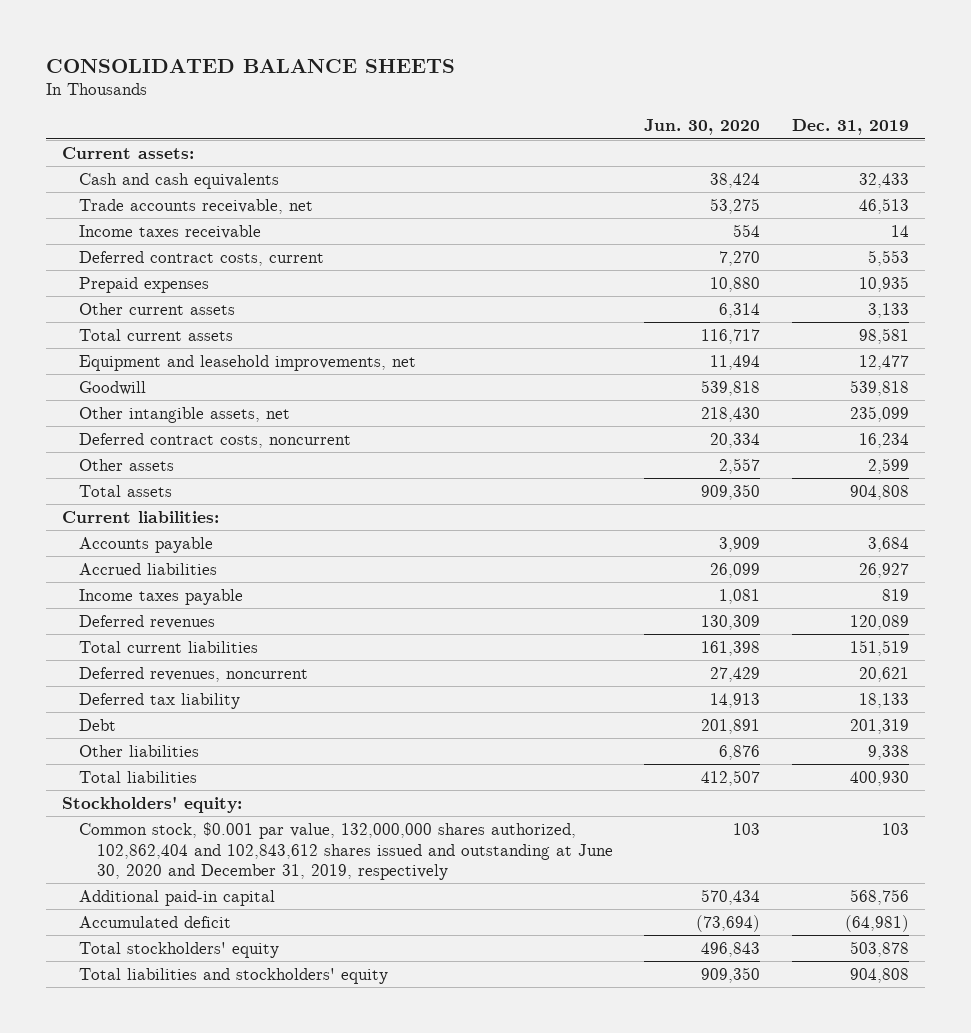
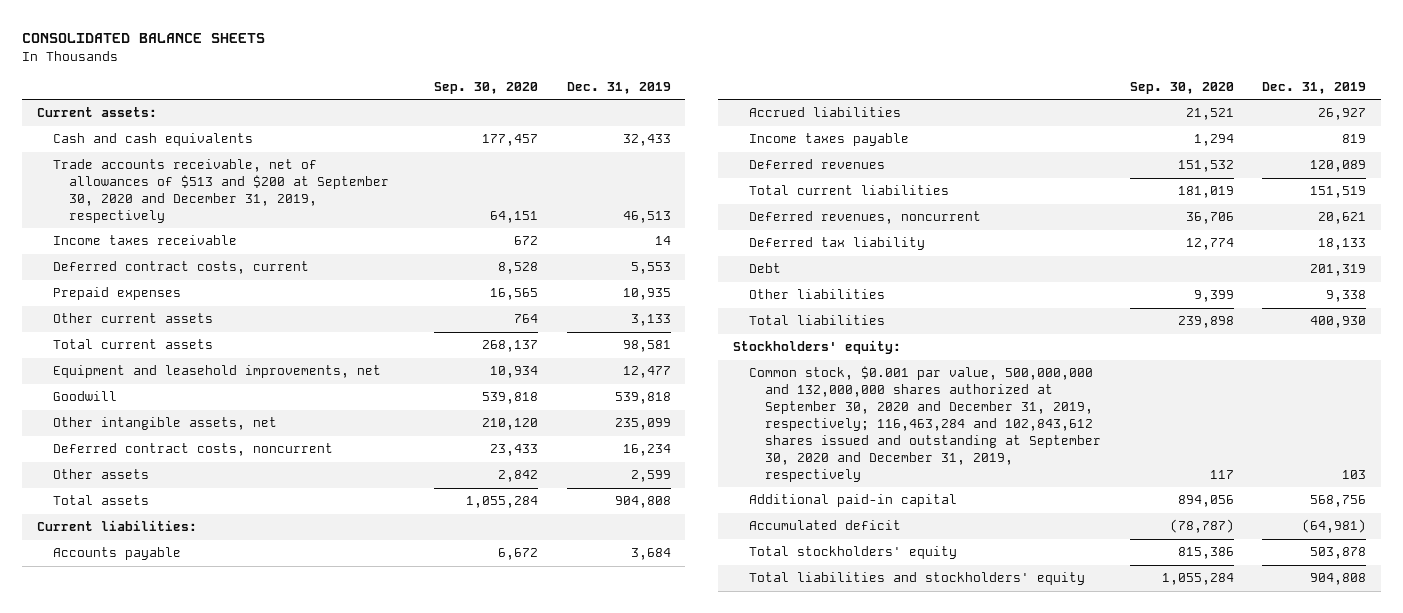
[644,119,761,136] Jun. 30, 2020 -> none
none -> [433,82,538,95] Sep. 30, 2020
[79,198,314,214] Trade accounts receivable, net -> [52,159,389,224] Trade accounts receivable, net of allowances of $513 and $200 at September 30, 2020 and December 31, 2019, respectively
[79,821,613,881] Common stock, $0.001 par value, 132,000,000 shares authorized, 102,862,404 and 102,843,612 shares issued and outstanding at June 30, 2020 and December 31, 2019, respectively -> [748,366,1101,482] Common stock, $0.001 par value, 500,000,000 and 132,000,000 shares authorized at September 30, 2020 and December 31, 2019, respectively; 116,463,284 and 102,843,612 shares issued and outstanding at September 30, 2020 and December 31, 2019, respectively

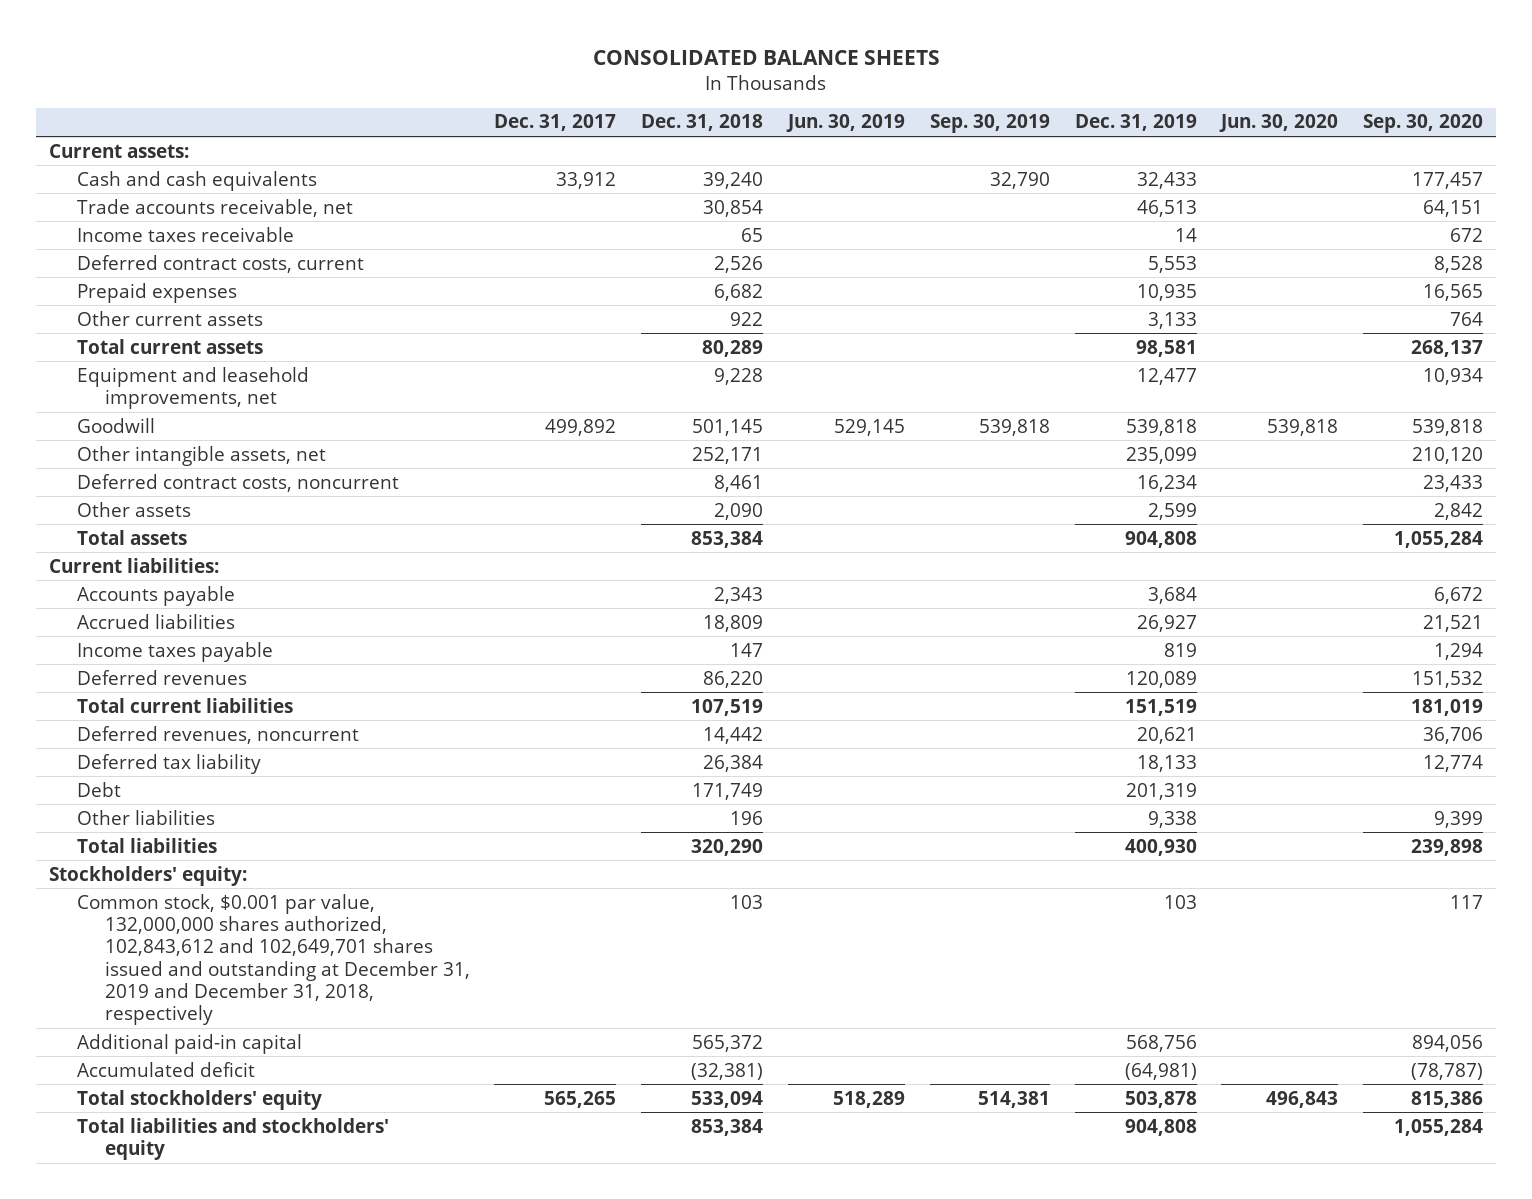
none -> [494,114,617,132] Dec. 31, 2017
none -> [641,114,764,132] Dec. 31, 2018
none -> [786,114,906,133] Jun. 30, 2019
none -> [929,114,1050,134] Sep. 30, 2019
none -> [1219,114,1339,133] Jun. 30, 2020
[52,159,389,224] Trade accounts receivable, net of allowances of $513 and $200 at September 30, 2020 and December 31, 2019, respectively -> [76,198,353,217] Trade accounts receivable, net
[748,366,1101,482] Common stock, $0.001 par value, 500,000,000 and 132,000,000 shares authorized at September 30, 2020 and December 31, 2019, respectively; 116,463,284 and 102,843,612 shares issued and outstanding at September 30, 2020 and December 31, 2019, respectively -> [76,893,470,1026] Common stock, $0.001 par value, 132,000,000 shares authorized, 102,843,612 and 102,649,701 shares issued and outstanding at December 31, 2019 and December 31, 2018, respectively

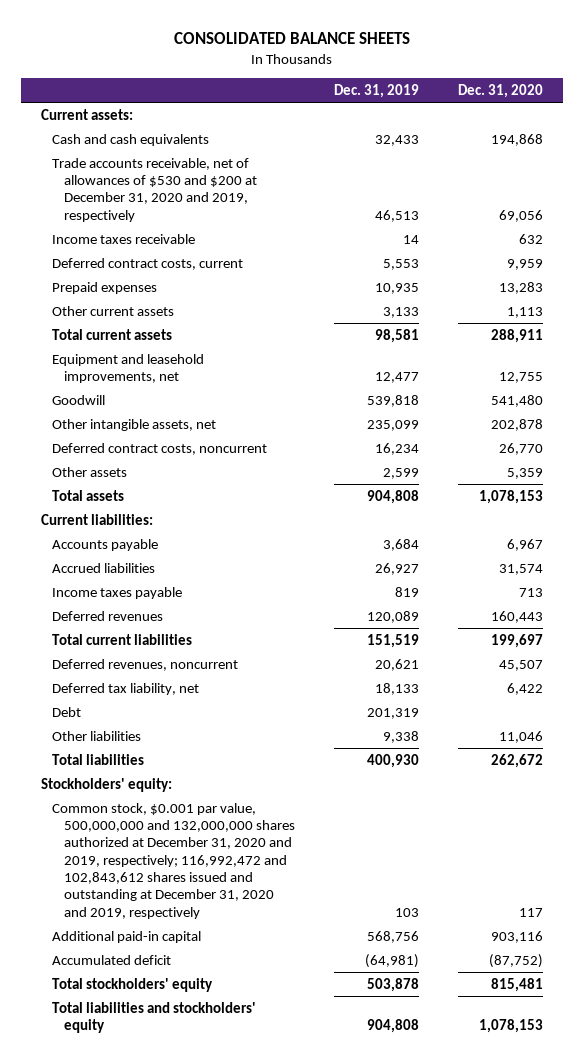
[494,114,617,132] Dec. 31, 2017 -> none
[641,114,764,132] Dec. 31, 2018 -> none
[786,114,906,133] Jun. 30, 2019 -> none
[929,114,1050,134] Sep. 30, 2019 -> none
[1219,114,1339,133] Jun. 30, 2020 -> none
[1363,114,1484,134] Sep. 30, 2020 -> none
none -> [457,84,543,99] Dec. 31, 2020
[76,198,353,217] Trade accounts receivable, net -> [52,157,257,222] Trade accounts receivable, net of allowances of $530 and $200 at December 31, 2020 and 2019, respectively
[76,753,261,774] Deferred tax liability -> [52,682,200,695] Deferred tax liability, net
[76,893,470,1026] Common stock, $0.001 par value, 132,000,000 shares authorized, 102,843,612 and 102,649,701 shares issued and outstanding at December 31, 2019 and December 31, 2018, respectively -> [52,802,295,919] Common stock, $0.001 par value, 500,000,000 and 132,000,000 shares authorized at December 31, 2020 and 2019, respectively; 116,992,472 and 102,843,612 shares issued and outstanding at December 31, 2020 and 2019, respectively

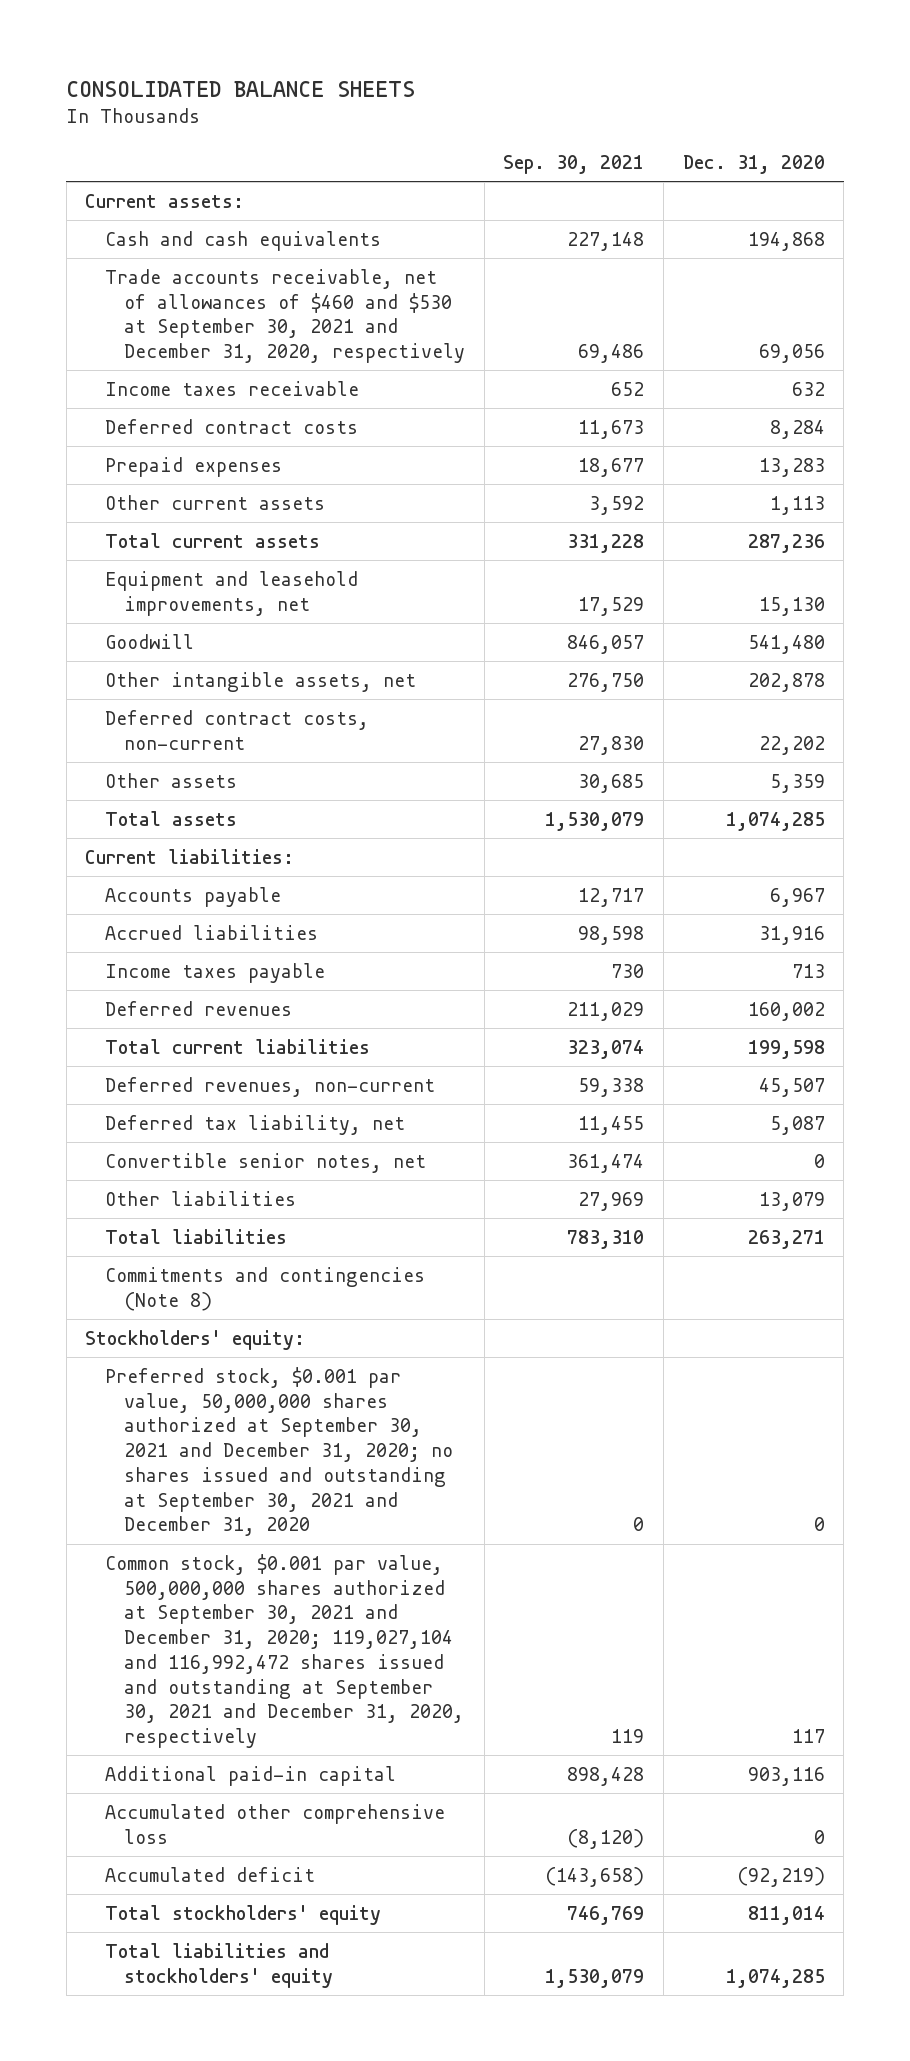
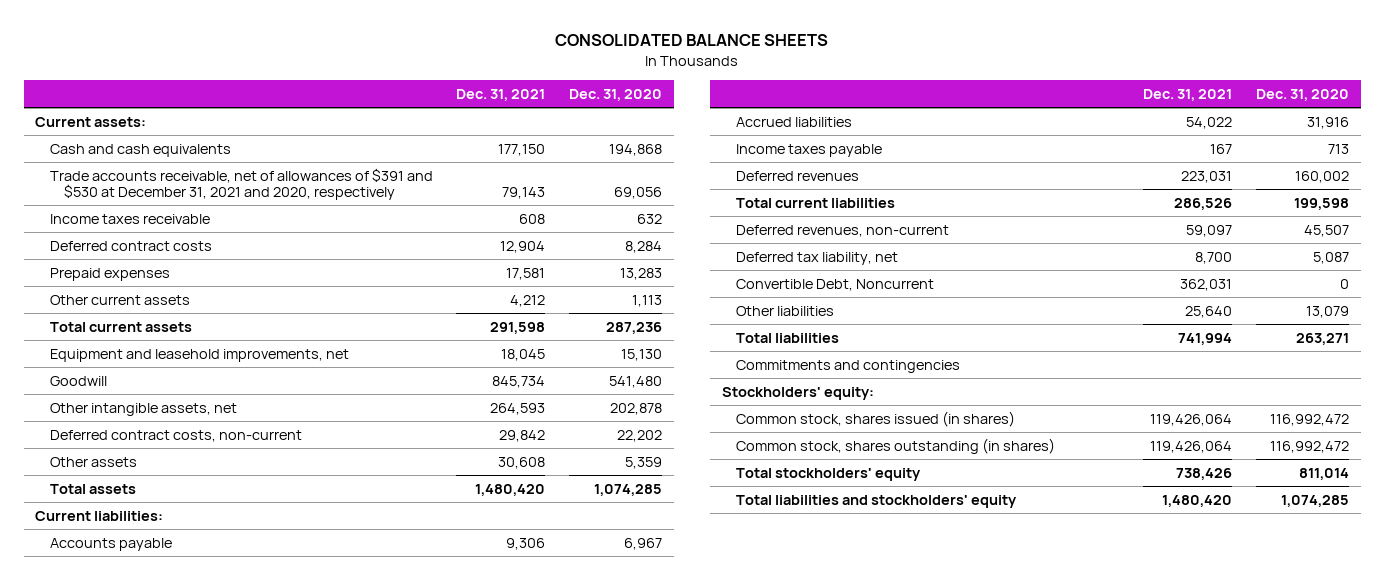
[503,154,645,174] Sep. 30, 2021 -> none
none -> [456,89,546,102] Dec. 31, 2021
[104,268,466,364] Trade accounts receivable, net of allowances of $460 and $530 at September 30, 2021 and December 31, 2020, respectively -> [49,167,433,201] Trade accounts receivable, net of allowances of $391 and $530 at December 31, 2021 and 2020, respectively
[104,1152,426,1173] Convertible senior notes, net -> [736,278,935,291] Convertible Debt, Noncurrent
[104,1266,425,1311] Commitments and contingencies (Note 8) -> [736,359,961,373] Commitments and contingencies
[104,1366,454,1537] Preferred stock, $0.001 par value, 50,000,000 shares authorized at September 30, 2021 and December 31, 2020; no shares issued and outstanding at September 30, 2021 and December 31, 2020 -> none
[104,1553,465,1749] Common stock, $0.001 par value, 500,000,000 shares authorized at September 30, 2021 and December 31, 2020; 119,027,104 and 116,992,472 shares issued and outstanding at September 30, 2021 and December 31, 2020, respectively -> none
[104,1765,396,1786] Additional paid-in capital -> none
[104,1803,445,1844] Accumulated other comprehensive loss -> none
[104,1866,315,1882] Accumulated deficit -> none
none -> [736,410,1016,427] Common stock, shares issued (in shares)
none -> [736,437,1056,454] Common stock, shares outstanding (in shares)

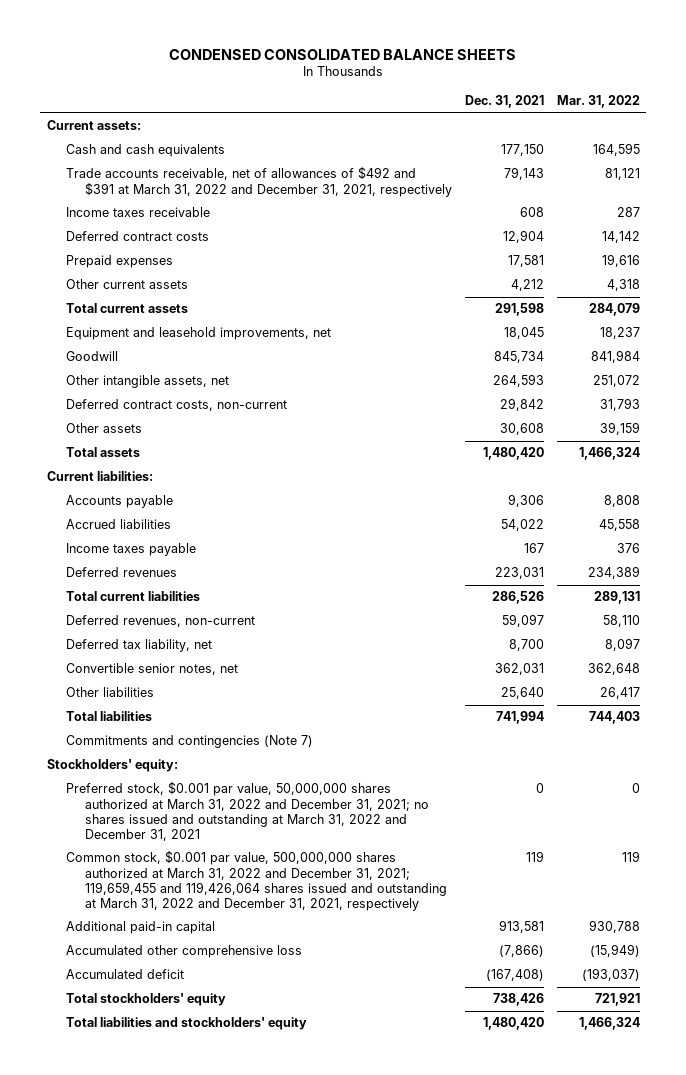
[555,34,829,47] CONSOLIDATED BALANCE SHEETS -> [169,48,517,60] CONDENSED CONSOLIDATED BALANCE SHEETS
[569,89,663,102] Dec. 31, 2020 -> none
none -> [556,95,640,109] Mar. 31, 2022
[49,167,433,201] Trade accounts receivable, net of allowances of $391 and $530 at December 31, 2021 and 2020, respectively -> [65,166,452,197] Trade accounts receivable, net of allowances of $492 and $391 at March 31, 2022 and December 31, 2021, respectively
[736,278,935,291] Convertible Debt, Noncurrent -> [65,663,238,676] Convertible senior notes, net
[736,359,961,373] Commitments and contingencies -> [65,735,313,749] Commitments and contingencies (Note 7)
[736,410,1016,427] Common stock, shares issued (in shares) -> none
[736,437,1056,454] Common stock, shares outstanding (in shares) -> none
none -> [65,781,429,841] Preferred stock, $0.001 par value, 50,000,000 shares authorized at March 31, 2022 and December 31, 2021; no shares issued and outstanding at March 31, 2022 and December 31, 2021
none -> [65,850,447,911] Common stock, $0.001 par value, 500,000,000 shares authorized at March 31, 2022 and December 31, 2021; 119,659,455 and 119,426,064 shares issued and outstanding at March 31, 2022 and December 31, 2021, respectively
none -> [65,921,215,935] Additional paid-in capital
none -> [65,945,302,959] Accumulated other comprehensive loss
none -> [65,969,184,980] Accumulated deficit

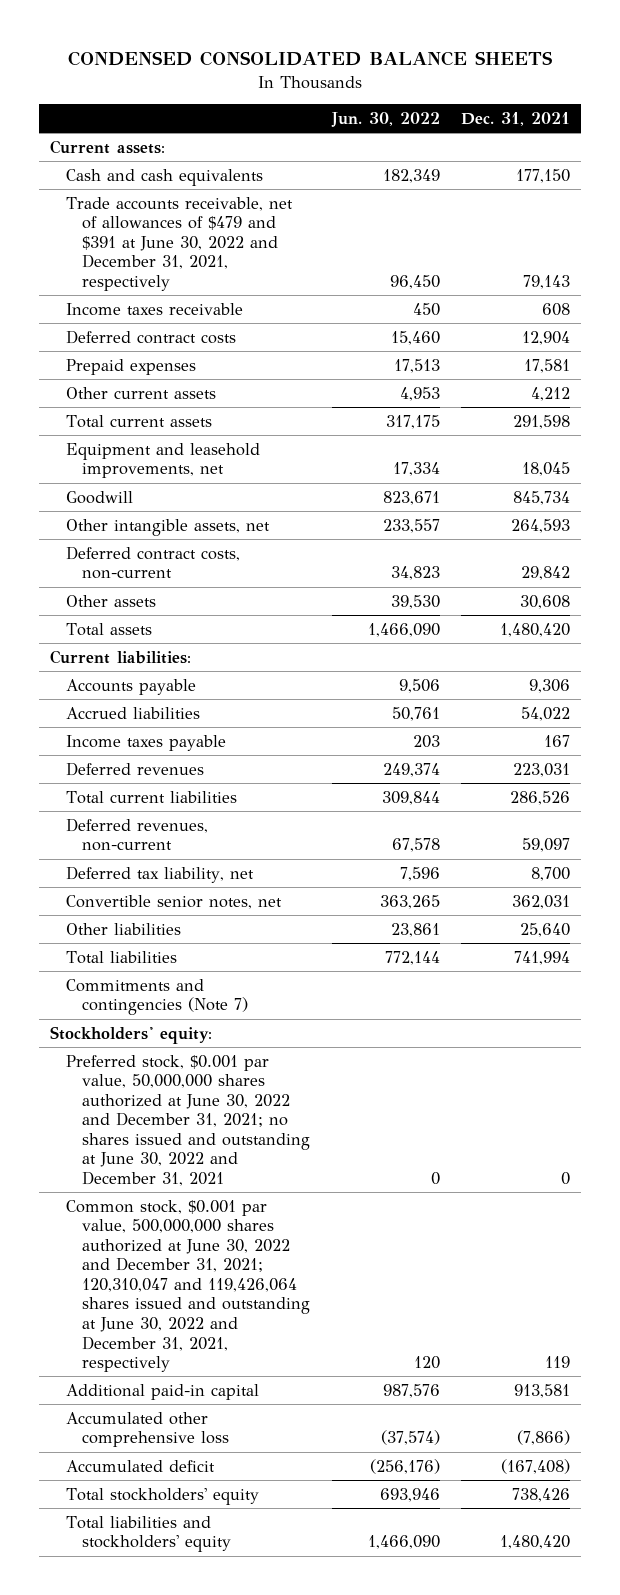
[556,95,640,109] Mar. 31, 2022 -> none
none -> [330,112,440,128] Jun. 30, 2022
[65,166,452,197] Trade accounts receivable, net of allowances of $492 and $391 at March 31, 2022 and December 31, 2021, respectively -> [66,196,294,291] Trade accounts receivable, net of allowances of $479 and $391 at June 30, 2022 and December 31, 2021, respectively
[65,781,429,841] Preferred stock, $0.001 par value, 50,000,000 shares authorized at March 31, 2022 and December 31, 2021; no shares issued and outstanding at March 31, 2022 and December 31, 2021 -> [66,1054,311,1187] Preferred stock, $0.001 par value, 50,000,000 shares authorized at June 30, 2022 and December 31, 2021; no shares issued and outstanding at June 30, 2022 and December 31, 2021
[65,850,447,911] Common stock, $0.001 par value, 500,000,000 shares authorized at March 31, 2022 and December 31, 2021; 119,659,455 and 119,426,064 shares issued and outstanding at March 31, 2022 and December 31, 2021, respectively -> [66,1199,311,1373] Common stock, $0.001 par value, 500,000,000 shares authorized at June 30, 2022 and December 31, 2021; 120,310,047 and 119,426,064 shares issued and outstanding at June 30, 2022 and December 31, 2021, respectively

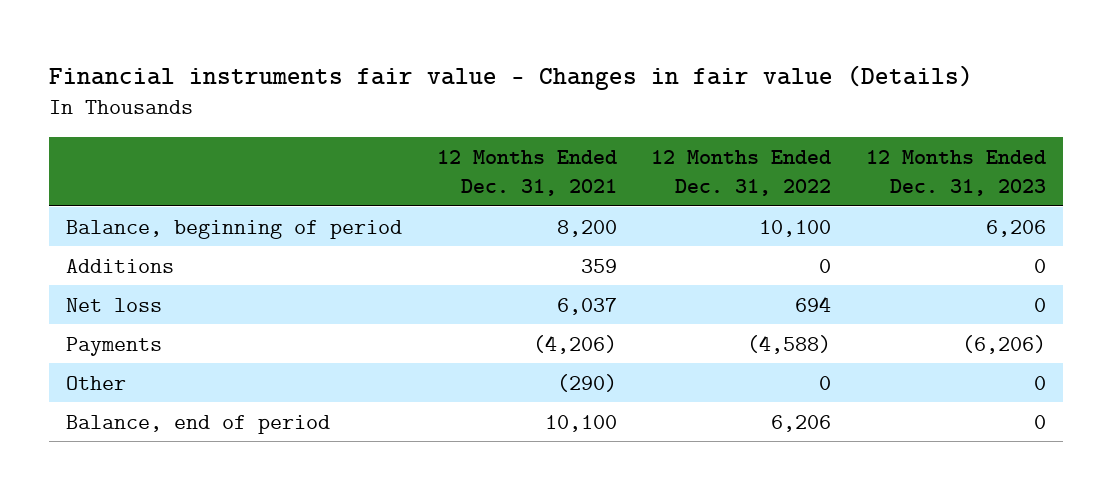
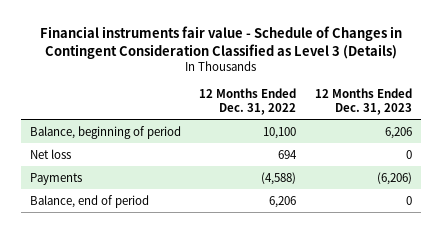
[49,65,974,91] Financial instruments fair value - Changes in fair value (Details) -> [39,26,402,59] Financial instruments fair value - Schedule of Changes in Contingent Consideration Classified as Level 3 (Details)
[436,149,617,196] 12 Months Ended Dec. 31, 2021 -> none
[66,258,175,273] Additions -> none
[66,375,127,390] Other -> none

